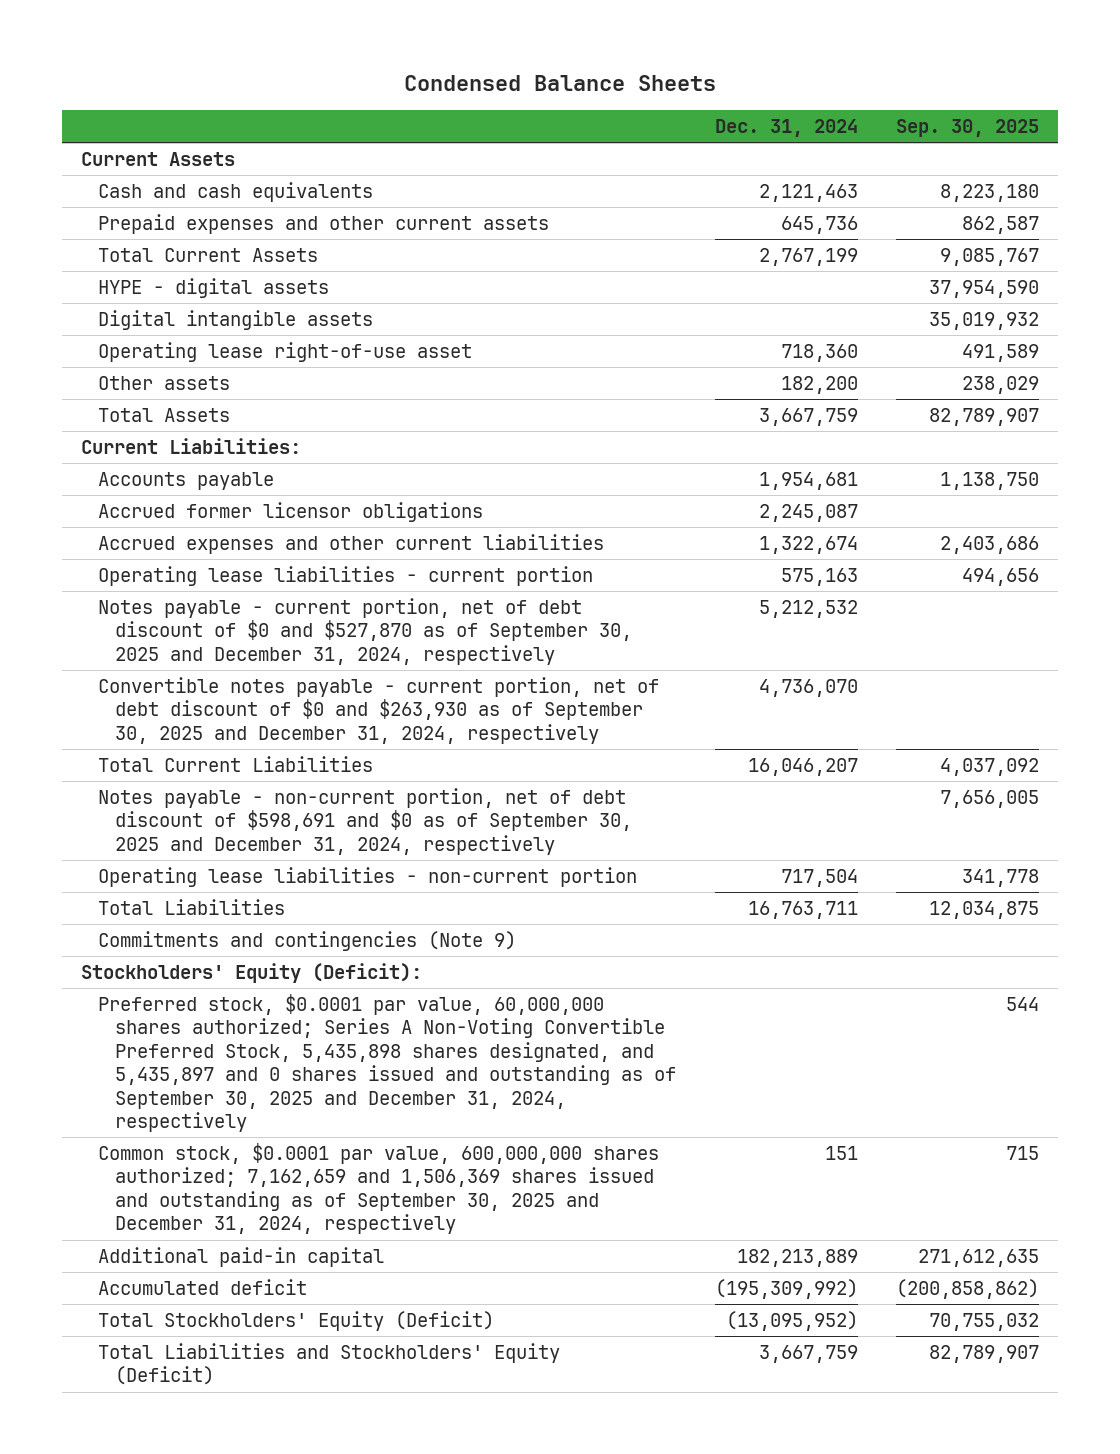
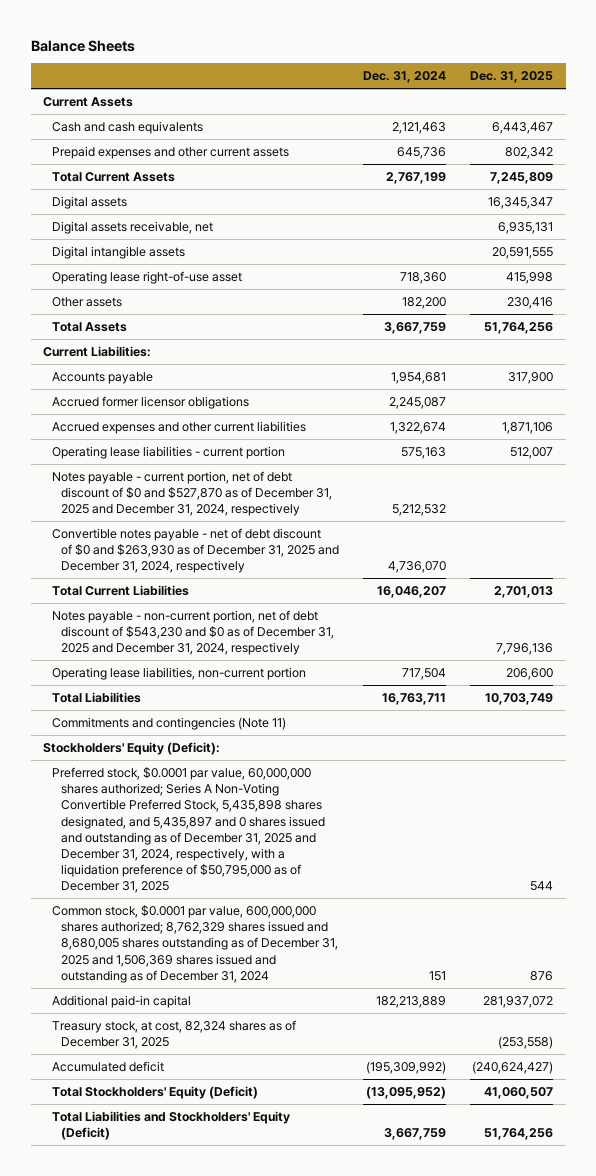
[404,75,717,92] Condensed Balance Sheets -> [30,39,135,52] Balance Sheets
[895,118,1039,137] Sep. 30, 2025 -> none
none -> [470,71,554,84] Dec. 31, 2025
[98,277,330,298] HYPE - digital assets -> [52,195,128,209] Digital assets
none -> [52,220,214,234] Digital assets receivable, net
[98,597,633,665] Notes payable - current portion, net of debt discount of $0 and $527,870 as of September 30, 2025 and December 31, 2024, respectively -> [52,470,333,517] Notes payable - current portion, net of debt discount of $0 and $527,870 as of December 31, 2025 and December 31, 2024, respectively
[98,676,660,744] Convertible notes payable - current portion, net of debt discount of $0 and $263,930 as of September 30, 2025 and December 31, 2024, respectively -> [52,527,340,574] Convertible notes payable - net of debt discount of $0 and $263,930 as of December 31, 2025 and December 31, 2024, respectively
[98,787,633,855] Notes payable - non-current portion, net of debt discount of $598,691 and $0 as of September 30, 2025 and December 31, 2024, respectively -> [52,609,335,656] Notes payable - non-current portion, net of debt discount of $543,230 and $0 as of December 31, 2025 and December 31, 2024, respectively
[98,866,638,887] Operating lease liabilities - non-current portion -> [52,666,307,680] Operating lease liabilities, non-current portion
[98,930,517,951] Commitments and contingencies (Note 9) -> [52,716,287,730] Commitments and contingencies (Note 11)
[98,993,677,1133] Preferred stock, $0.0001 par value, 60,000,000 shares authorized; Series A Non-Voting Convertible Preferred Stock, 5,435,898 shares designated, and 5,435,897 and 0 shares issued and outstanding as of September 30, 2025 and December 31, 2024, respectively -> [52,766,326,894] Preferred stock, $0.0001 par value, 60,000,000 shares authorized; Series A Non-Voting Convertible Preferred Stock, 5,435,898 shares designated, and 5,435,897 and 0 shares issued and outstanding as of December 31, 2025 and December 31, 2024, respectively, with a liquidation preference of $50,795,000 as of December 31, 2025
[98,1142,660,1235] Common stock, $0.0001 par value, 600,000,000 shares authorized; 7,162,659 and 1,506,369 shares issued and outstanding as of September 30, 2025 and December 31, 2024, respectively -> [52,904,339,983] Common stock, $0.0001 par value, 600,000,000 shares authorized; 8,762,329 shares issued and 8,680,005 shares outstanding as of December 31, 2025 and 1,506,369 shares issued and outstanding as of December 31, 2024
none -> [52,1019,297,1050] Treasury stock, at cost, 82,324 shares as of December 31, 2025

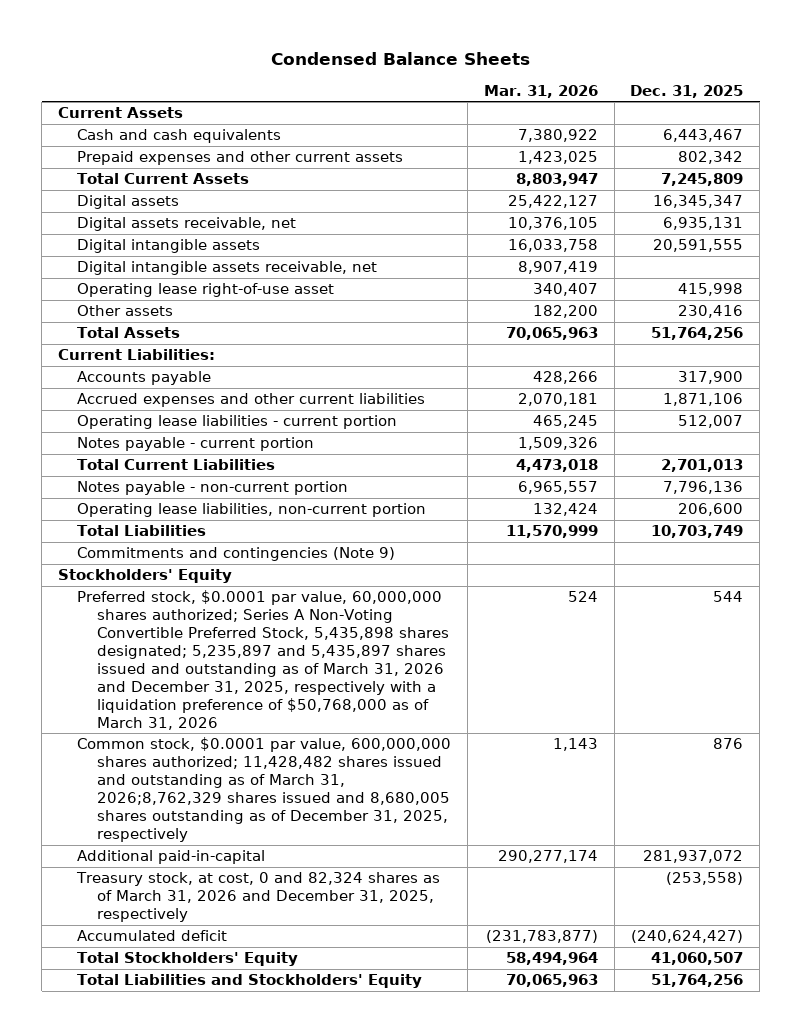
[30,39,135,52] Balance Sheets -> [270,51,530,65] Condensed Balance Sheets
[363,71,447,84] Dec. 31, 2024 -> none
none -> [483,84,598,98] Mar. 31, 2026
none -> [77,261,378,276] Digital intangible assets receivable, net
[52,395,250,409] Accrued former licensor obligations -> none
[52,527,340,574] Convertible notes payable - net of debt discount of $0 and $263,930 as of December 31, 2025 and December 31, 2024, respectively -> none
[52,470,333,517] Notes payable - current portion, net of debt discount of $0 and $527,870 as of December 31, 2025 and December 31, 2024, respectively -> [77,437,315,452] Notes payable - current portion
[52,609,335,656] Notes payable - non-current portion, net of debt discount of $543,230 and $0 as of December 31, 2025 and December 31, 2024, respectively -> [77,481,349,496] Notes payable - non-current portion
[52,716,287,730] Commitments and contingencies (Note 11) -> [77,547,396,562] Commitments and contingencies (Note 9)
[43,741,221,755] Stockholders' Equity (Deficit): -> [58,569,233,584] Stockholders' Equity
[52,766,326,894] Preferred stock, $0.0001 par value, 60,000,000 shares authorized; Series A Non-Voting Convertible Preferred Stock, 5,435,898 shares designated, and 5,435,897 and 0 shares issued and outstanding as of December 31, 2025 and December 31, 2024, respectively, with a liquidation preference of $50,795,000 as of December 31, 2025 -> [77,590,449,730] Preferred stock, $0.0001 par value, 60,000,000 shares authorized; Series A Non-Voting Convertible Preferred Stock, 5,435,898 shares designated; 5,235,897 and 5,435,897 shares issued and outstanding as of March 31, 2026 and December 31, 2025, respectively with a liquidation preference of $50,768,000 as of March 31, 2026
[52,904,339,983] Common stock, $0.0001 par value, 600,000,000 shares authorized; 8,762,329 shares issued and 8,680,005 shares outstanding as of December 31, 2025 and 1,506,369 shares issued and outstanding as of December 31, 2024 -> [77,737,452,842] Common stock, $0.0001 par value, 600,000,000 shares authorized; 11,428,482 shares issued and outstanding as of March 31, 2026;8,762,329 shares issued and 8,680,005 shares outstanding as of December 31, 2025, respectively
[52,994,192,1008] Additional paid-in capital -> [77,850,266,865] Additional paid-in-capital
[52,1019,297,1050] Treasury stock, at cost, 82,324 shares as of December 31, 2025 -> [76,872,441,923] Treasury stock, at cost, 0 and 82,324 shares as of March 31, 2026 and December 31, 2025, respectively
[52,1085,259,1099] Total Stockholders' Equity (Deficit) -> [77,952,299,967] Total Stockholders' Equity
[52,1110,291,1141] Total Liabilities and Stockholders' Equity (Deficit) -> [77,974,423,989] Total Liabilities and Stockholders' Equity

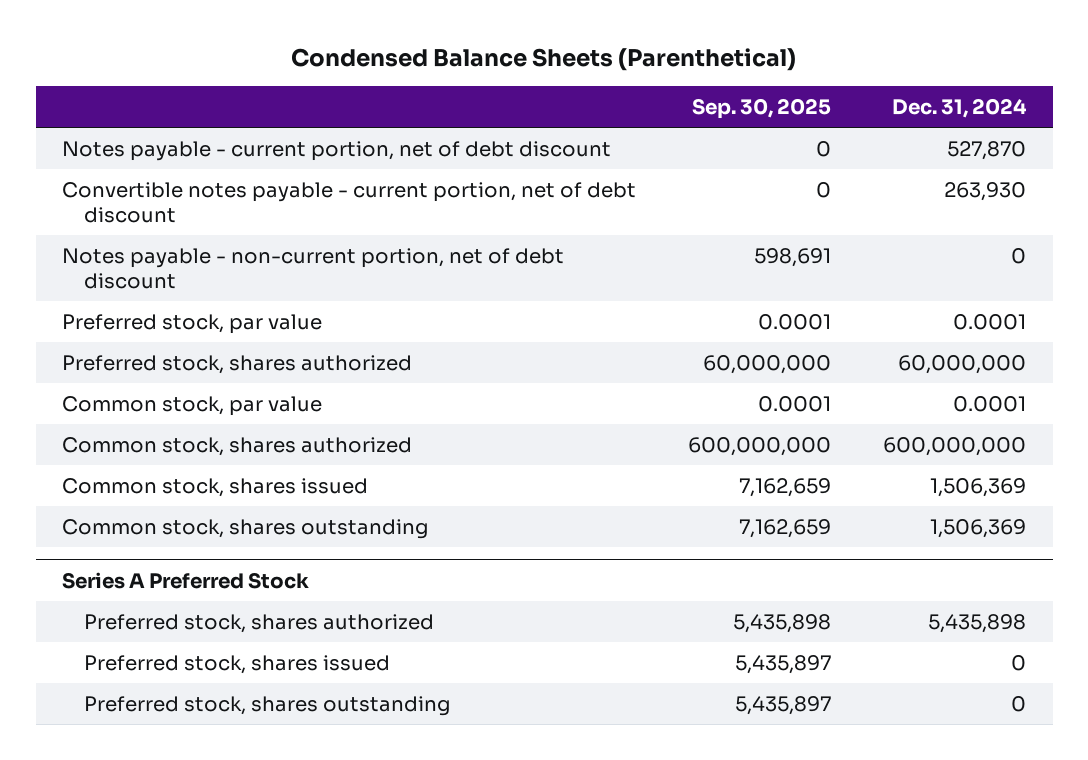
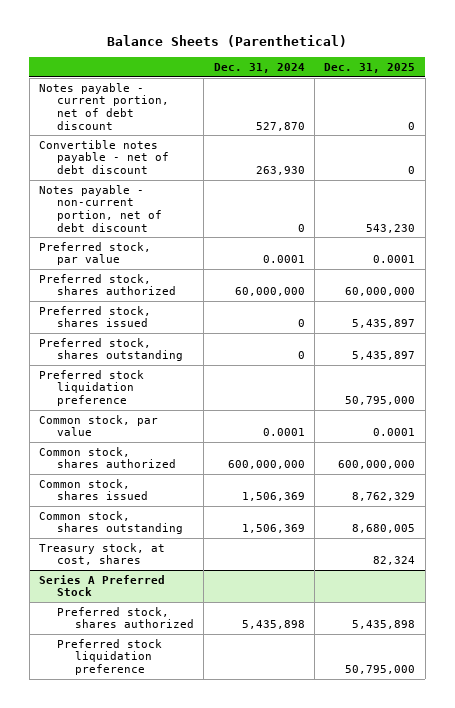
[291,48,797,72] Condensed Balance Sheets (Parenthetical) -> [107,35,348,48] Balance Sheets (Parenthetical)
[692,98,832,120] Sep. 30, 2025 -> none
none -> [324,63,416,74] Dec. 31, 2025
[61,181,636,224] Convertible notes payable - current portion, net of debt discount -> [39,139,169,175] Convertible notes payable - net of debt discount
none -> [39,305,152,328] Preferred stock, shares issued
none -> [39,337,183,362] Preferred stock, shares outstanding
none -> [39,369,145,407] Preferred stock liquidation preference
none -> [39,542,166,566] Treasury stock, at cost, shares
[84,654,391,674] Preferred stock, shares issued -> none
[84,695,452,716] Preferred stock, shares outstanding -> none
none -> [56,638,162,676] Preferred stock liquidation preference

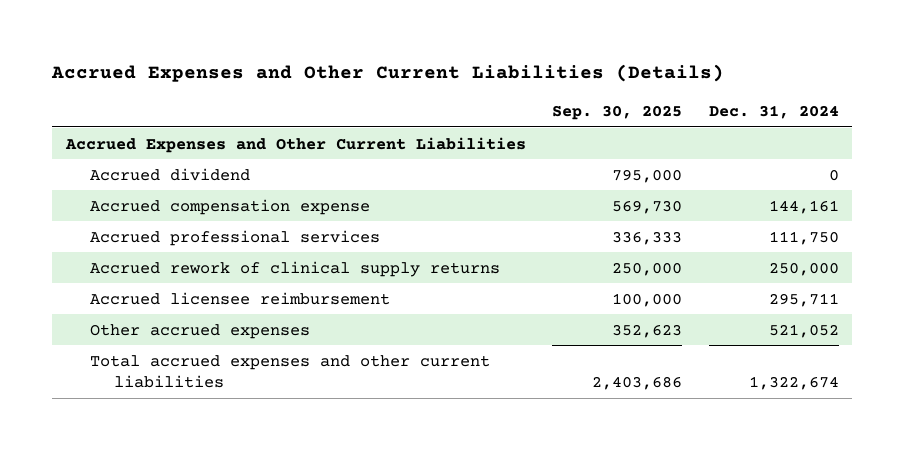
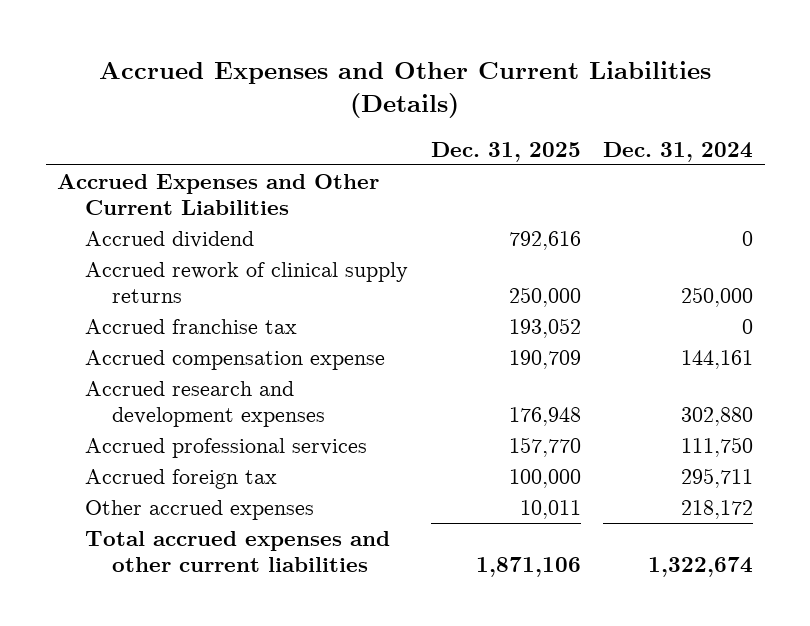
[552,104,683,120] Sep. 30, 2025 -> none
none -> [430,141,581,162] Dec. 31, 2025
[89,260,500,277] Accrued rework of clinical supply returns -> [84,261,408,303] Accrued rework of clinical supply returns
none -> [84,318,297,334] Accrued franchise tax
none -> [84,380,326,427] Accrued research and development expenses
[89,291,390,305] Accrued licensee reimbursement -> [84,468,277,489] Accrued foreign tax
[768,323,839,338] 521,052 -> [681,499,754,519] 218,172

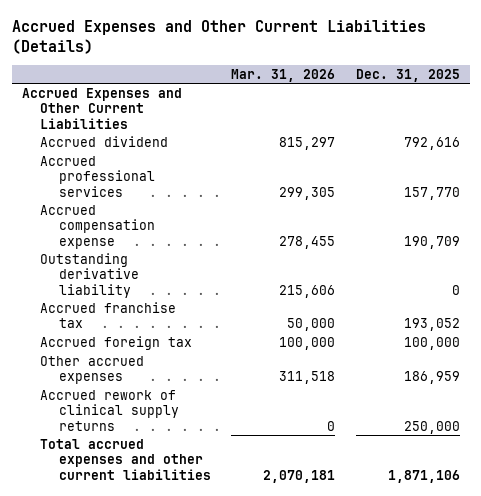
[603,141,754,162] Dec. 31, 2024 -> none
none -> [231,68,336,82] Mar. 31, 2026
[84,380,326,427] Accrued research and development expenses -> none
[84,349,385,370] Accrued compensation expense -> [40,205,156,249] Accrued compensation expense
none -> [40,253,140,298] Outstanding derivative liability
[84,318,297,334] Accrued franchise tax -> [40,302,177,329] Accrued franchise tax
[519,499,581,519] 10,011 -> [403,371,460,385] 186,959
[84,261,408,303] Accrued rework of clinical supply returns -> [40,390,180,431] Accrued rework of clinical supply returns

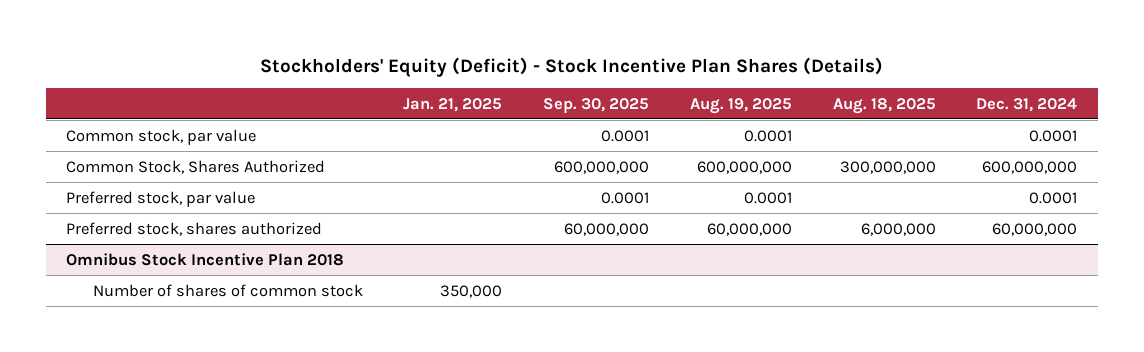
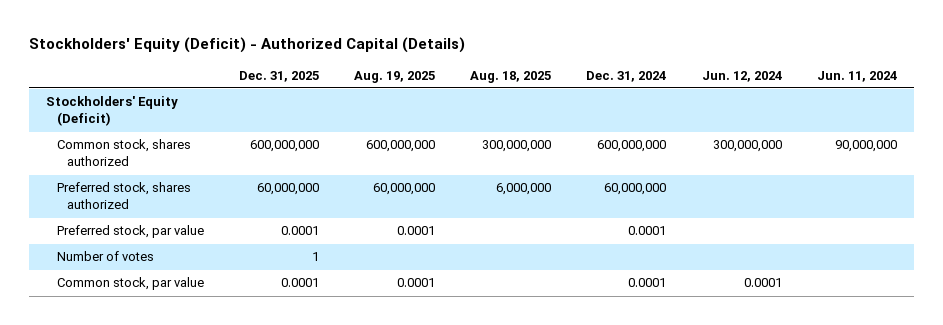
[259,56,883,77] Stockholders' Equity (Deficit) - Stock Incentive Plan Shares (Details) -> [28,37,465,54] Stockholders' Equity (Deficit) - Authorized Capital (Details)
[403,97,503,112] Jan. 21, 2025 -> none
[543,97,650,113] Sep. 30, 2025 -> none
none -> [238,70,319,82] Dec. 31, 2025
none -> [701,70,782,82] Jun. 12, 2024
none -> [816,70,897,82] Jun. 11, 2024
none -> [46,96,179,127] Stockholders' Equity (Deficit)
[66,159,326,174] Common Stock, Shares Authorized -> [56,139,191,167] Common stock, shares authorized
[66,252,345,266] Omnibus Stock Incentive Plan 2018 -> none
[92,283,363,297] Number of shares of common stock -> none
[66,190,256,207] Preferred stock, par value -> [56,225,204,239] Preferred stock, par value
none -> [56,251,154,262] Number of votes
[66,128,257,145] Common stock, par value -> [56,277,204,291] Common stock, par value

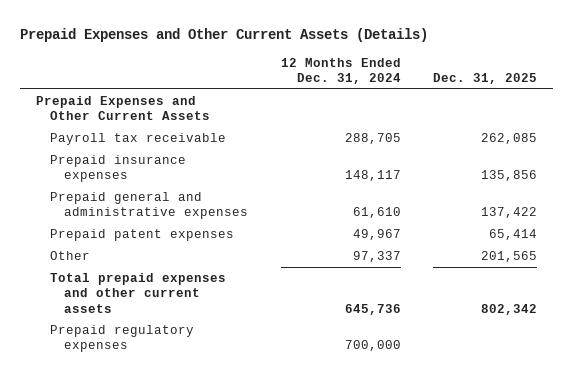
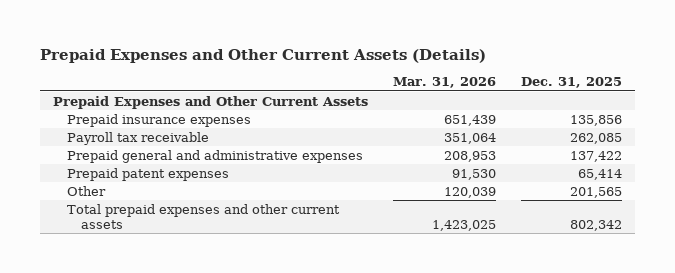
[280,57,401,84] 12 Months Ended Dec. 31, 2024 -> none
none -> [392,77,496,89] Mar. 31, 2026
[50,133,227,146] Payroll tax receivable -> [66,131,209,145] Payroll tax receivable
[50,325,195,353] Prepaid regulatory expenses -> none

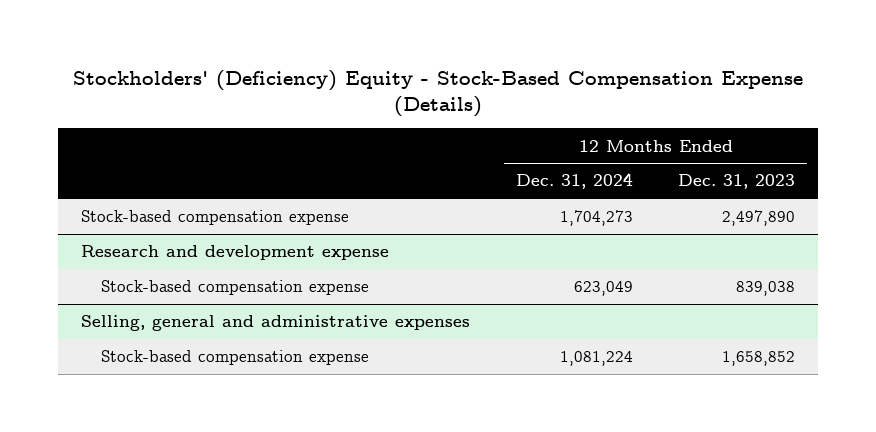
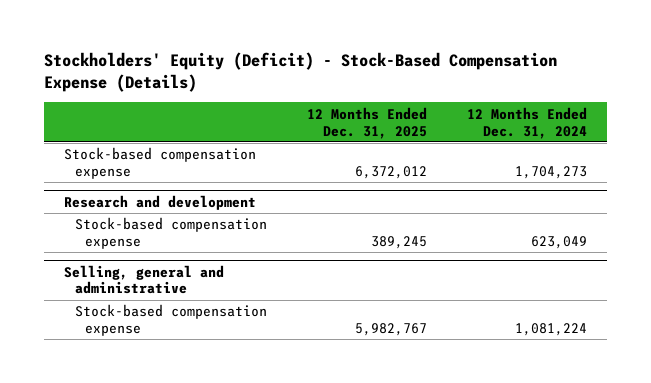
[73,69,804,118] Stockholders' (Deficiency) Equity - Stock-Based Compensation Expense (Details) -> [44,52,558,93] Stockholders' Equity (Deficit) - Stock-Based Compensation Expense (Details)
[678,174,796,190] Dec. 31, 2023 -> none
none -> [306,106,427,139] 12 Months Ended Dec. 31, 2025
[80,245,389,261] Research and development expense -> [64,194,257,210] Research and development
[80,315,470,332] Selling, general and administrative expenses -> [64,264,225,295] Selling, general and administrative

